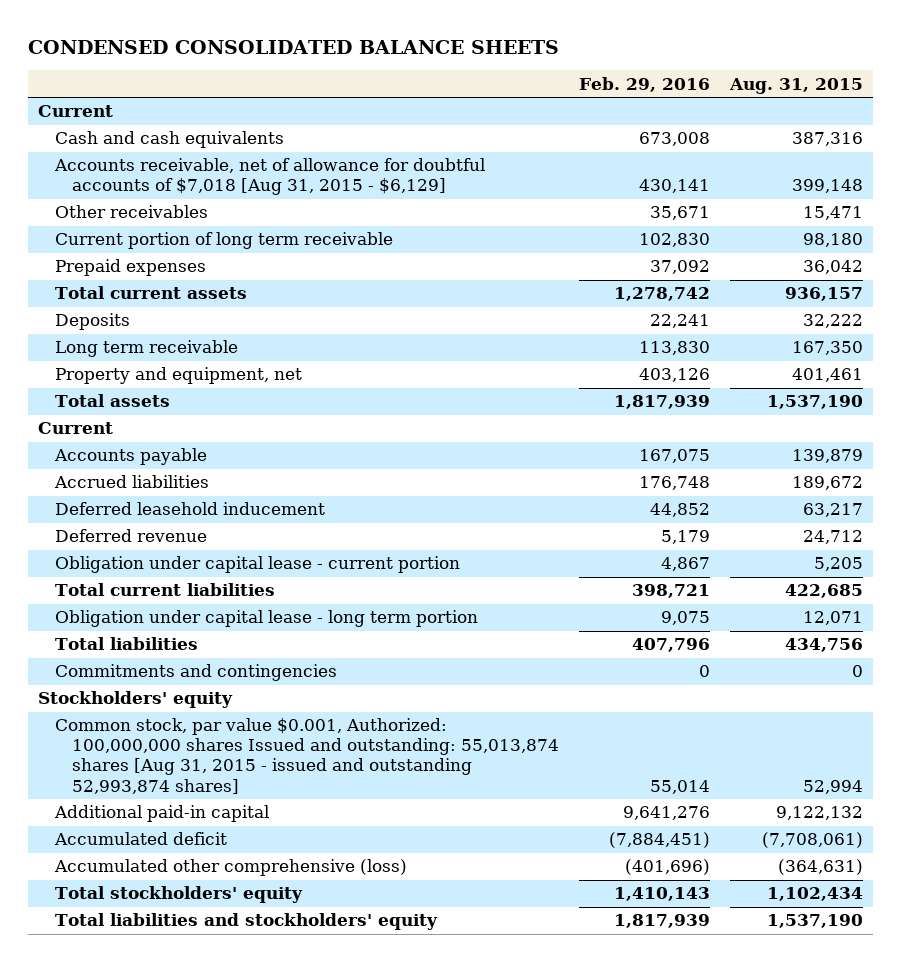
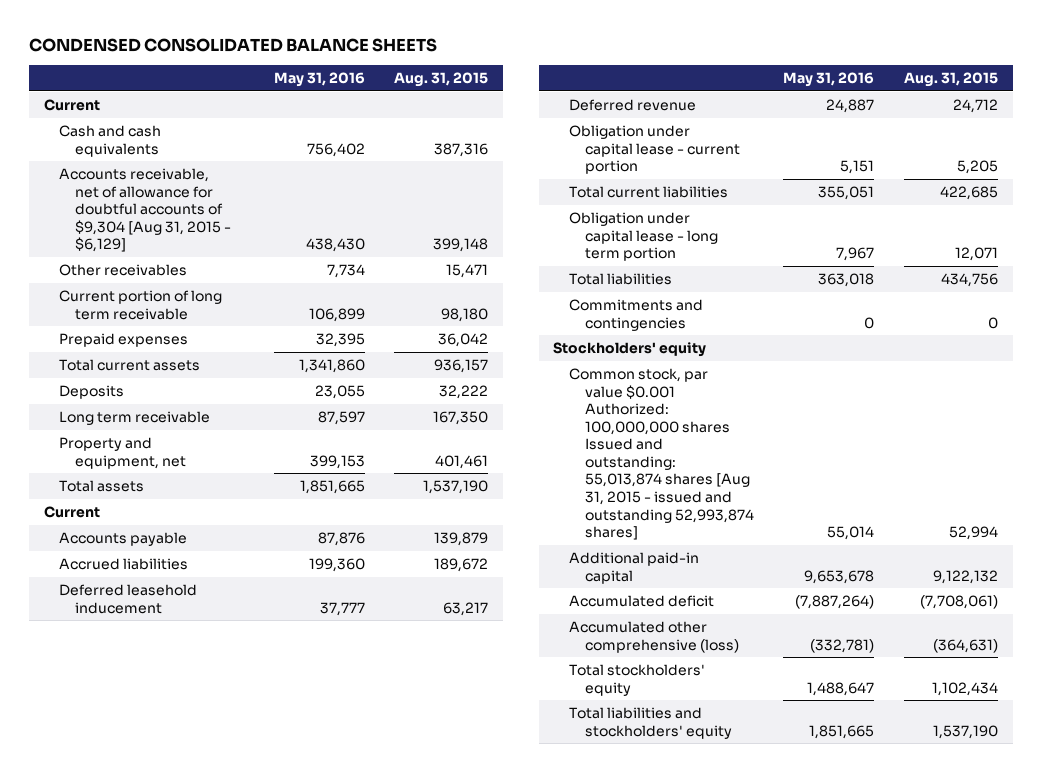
[579,76,711,92] Feb. 29, 2016 -> none
none -> [273,72,365,88] May 31, 2016
[54,158,486,196] Accounts receivable, net of allowance for doubtful accounts of $7,018 [Aug 31, 2015 - $6,129] -> [59,168,231,253] Accounts receivable, net of allowance for doubtful accounts of $9,304 [Aug 31, 2015 - $6,129]
[55,718,560,794] Common stock, par value $0.001, Authorized: 100,000,000 shares Issued and outstanding: 55,013,874 shares [Aug 31, 2015 - issued and outstanding 52,993,874 shares] -> [569,368,754,541] Common stock, par value $0.001 Authorized: 100,000,000 shares Issued and outstanding: 55,013,874 shares [Aug 31, 2015 - issued and outstanding 52,993,874 shares]

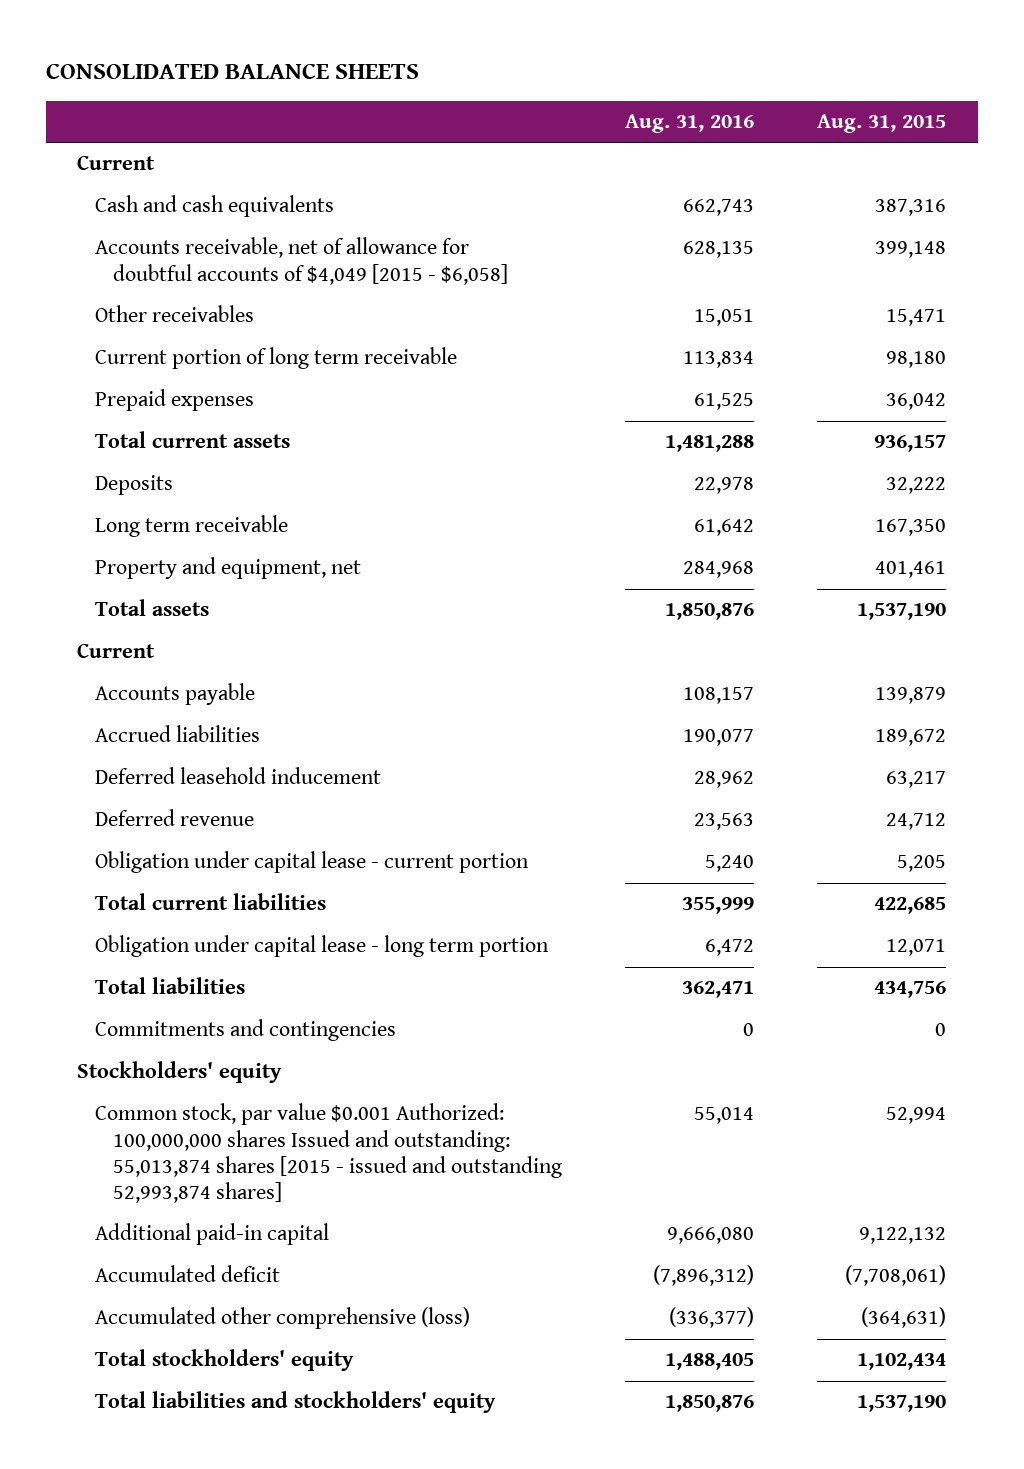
[28,37,437,52] CONDENSED CONSOLIDATED BALANCE SHEETS -> [45,63,419,80] CONSOLIDATED BALANCE SHEETS
[273,72,365,88] May 31, 2016 -> none
none -> [625,114,755,134] Aug. 31, 2016
[59,168,231,253] Accounts receivable, net of allowance for doubtful accounts of $9,304 [Aug 31, 2015 - $6,129] -> [95,237,508,285] Accounts receivable, net of allowance for doubtful accounts of $4,049 [2015 - $6,058]
[569,368,754,541] Common stock, par value $0.001 Authorized: 100,000,000 shares Issued and outstanding: 55,013,874 shares [Aug 31, 2015 - issued and outstanding 52,993,874 shares] -> [95,1103,562,1203] Common stock, par value $0.001 Authorized: 100,000,000 shares Issued and outstanding: 55,013,874 shares [2015 - issued and outstanding 52,993,874 shares]

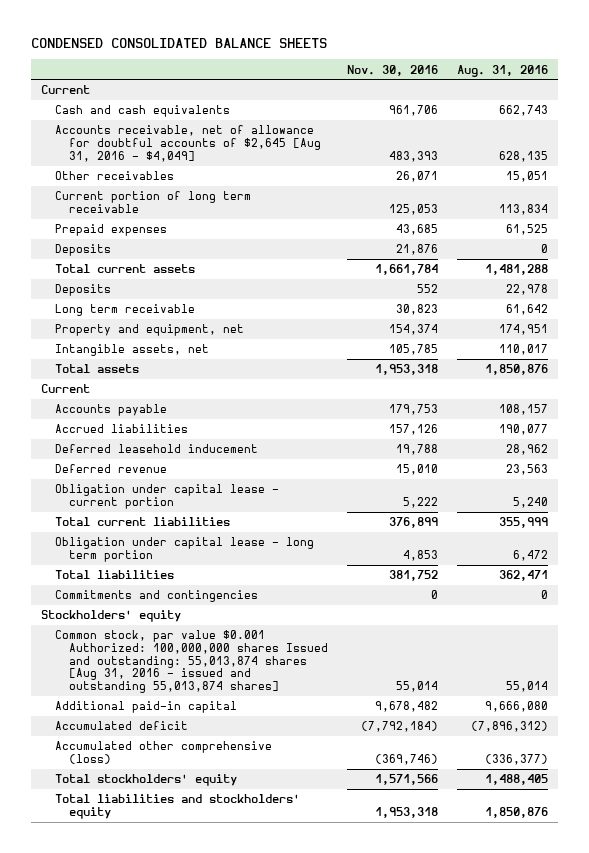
[45,63,419,80] CONSOLIDATED BALANCE SHEETS -> [31,38,328,49] CONDENSED CONSOLIDATED BALANCE SHEETS
[817,114,947,134] Aug. 31, 2015 -> none
none -> [346,64,438,76] Nov. 30, 2016
[95,237,508,285] Accounts receivable, net of allowance for doubtful accounts of $4,049 [2015 - $6,058] -> [54,125,321,162] Accounts receivable, net of allowance for doubtful accounts of $2,645 [Aug 31, 2016 - $4,049]
none -> [54,244,111,257] Deposits
[683,561,755,579] 284,968 -> [499,324,549,336] 174,951
none -> [54,344,209,357] Intangible assets, net
[95,1103,562,1203] Common stock, par value $0.001 Authorized: 100,000,000 shares Issued and outstanding: 55,013,874 shares [2015 - issued and outstanding 52,993,874 shares] -> [54,630,328,694] Common stock, par value $0.001 Authorized: 100,000,000 shares Issued and outstanding: 55,013,874 shares [Aug 31, 2016 - issued and outstanding 55,013,874 shares]

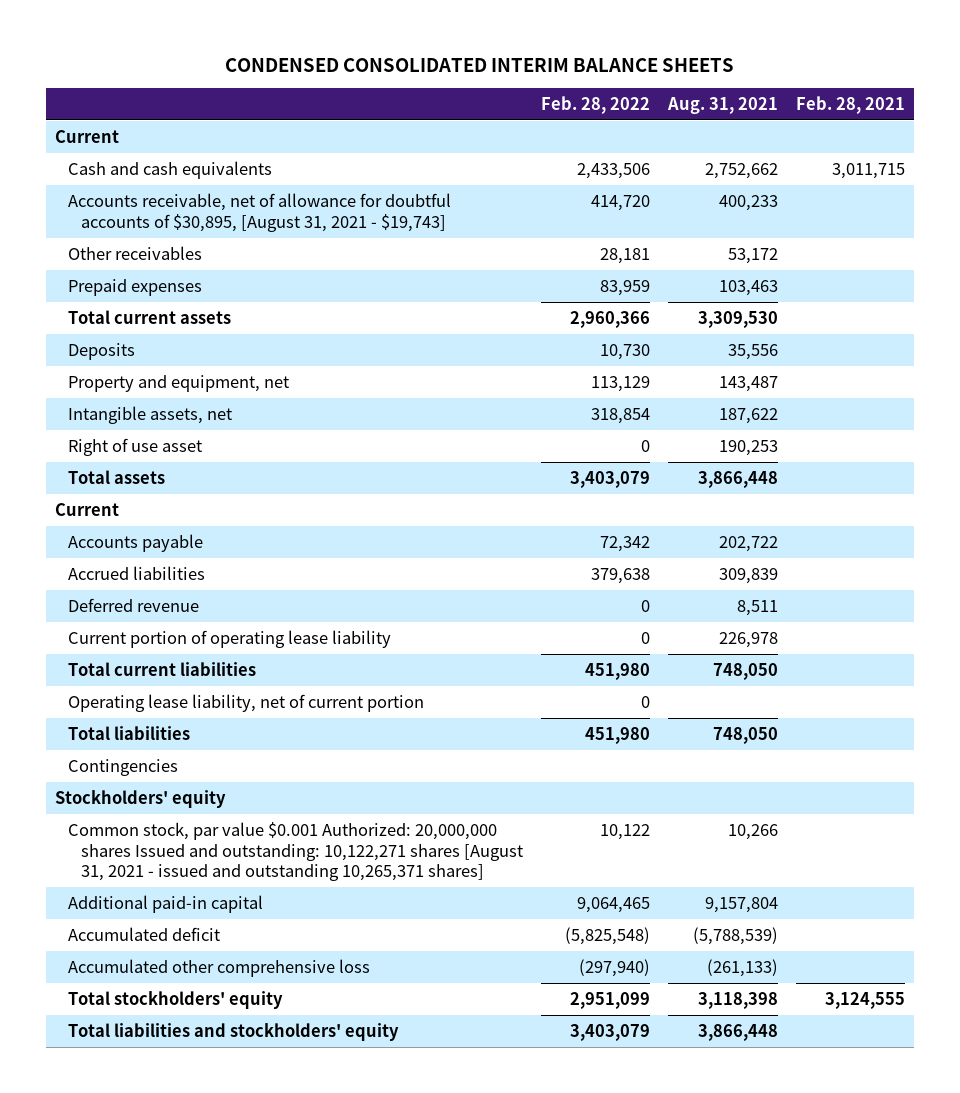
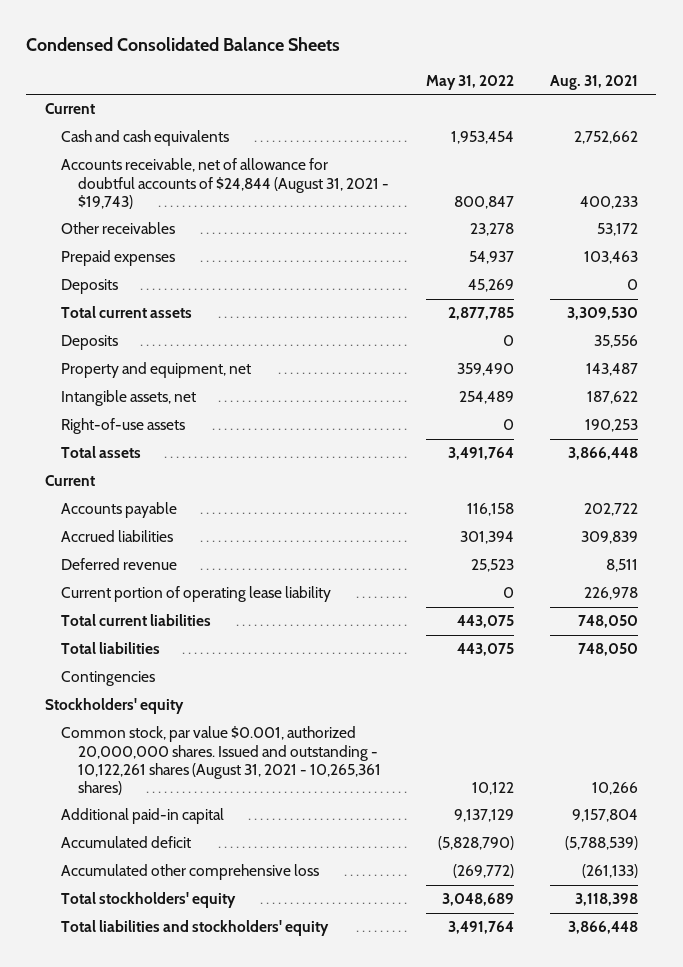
[225,57,735,72] CONDENSED CONSOLIDATED INTERIM BALANCE SHEETS -> [26,36,341,51] Condensed Consolidated Balance Sheets
[541,95,651,114] Feb. 28, 2022 -> none
[796,95,906,114] Feb. 28, 2021 -> none
none -> [425,74,514,90] May 31, 2022
[68,192,452,232] Accounts receivable, net of allowance for doubtful accounts of $30,895, [August 31, 2021 - $19,743] -> [61,158,390,209] Accounts receivable, net of allowance for doubtful accounts of $24,844 (August 31, 2021 - $19,743)
none -> [61,279,119,295] Deposits
[68,437,203,456] Right of use asset -> [61,418,186,435] Right-of-use assets
[68,693,425,712] Operating lease liability, net of current portion -> none
[68,821,524,882] Common stock, par value $0.001 Authorized: 20,000,000 shares Issued and outstanding: 10,122,271 shares [August 31, 2021 - issued and outstanding 10,265,371 shares] -> [61,726,382,795] Common stock, par value $0.001, authorized 20,000,000 shares. Issued and outstanding - 10,122,261 shares (August 31, 2021 - 10,265,361 shares)

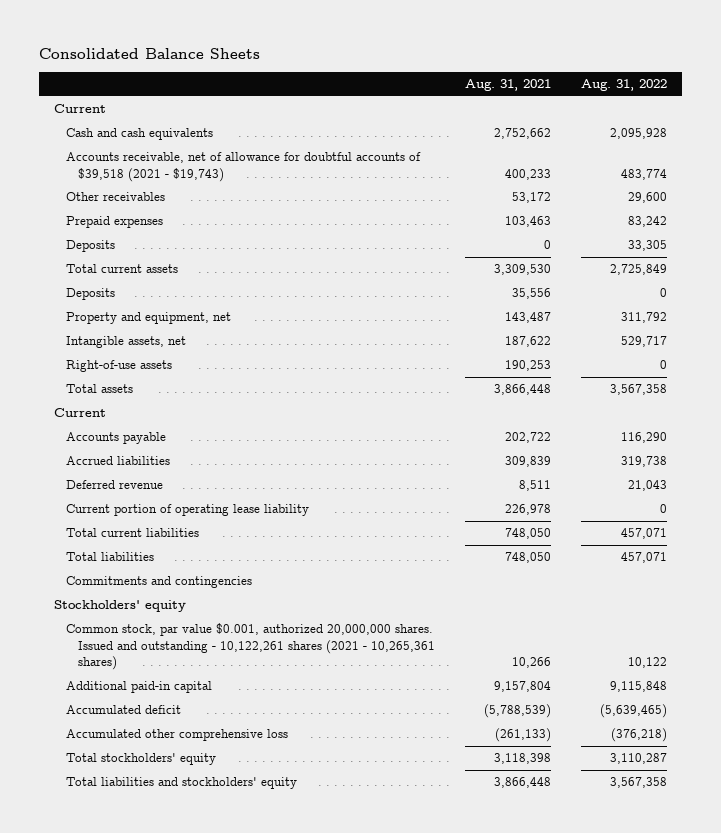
[26,36,341,51] Condensed Consolidated Balance Sheets -> [39,48,261,60] Consolidated Balance Sheets
[425,74,514,90] May 31, 2022 -> none
none -> [580,79,667,92] Aug. 31, 2022
[61,158,390,209] Accounts receivable, net of allowance for doubtful accounts of $24,844 (August 31, 2021 - $19,743) -> [66,152,422,182] Accounts receivable, net of allowance for doubtful accounts of $39,518 (2021 - $19,743)
[61,671,156,687] Contingencies -> [66,576,253,589] Commitments and contingencies
[61,726,382,795] Common stock, par value $0.001, authorized 20,000,000 shares. Issued and outstanding - 10,122,261 shares (August 31, 2021 - 10,265,361 shares) -> [66,623,436,671] Common stock, par value $0.001, authorized 20,000,000 shares. Issued and outstanding - 10,122,261 shares (2021 - 10,265,361 shares)

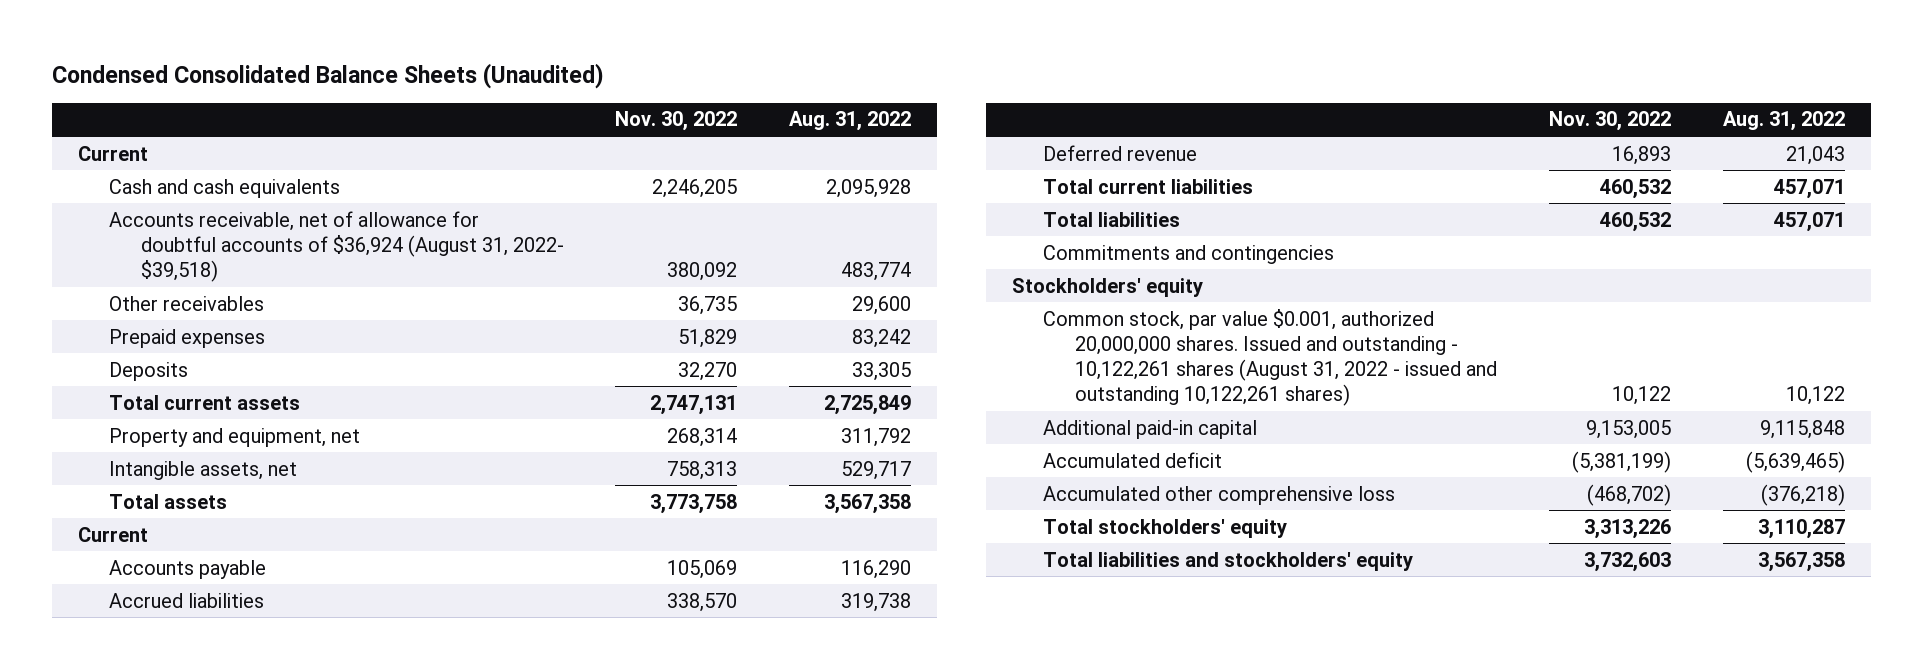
[39,48,261,60] Consolidated Balance Sheets -> [52,62,605,89] Condensed Consolidated Balance Sheets (Unaudited)
[465,79,552,92] Aug. 31, 2021 -> none
none -> [615,111,738,132] Nov. 30, 2022
[66,152,422,182] Accounts receivable, net of allowance for doubtful accounts of $39,518 (2021 - $19,743) -> [109,210,564,282] Accounts receivable, net of allowance for doubtful accounts of $36,924 (August 31, 2022- $39,518)
[66,288,116,301] Deposits -> none
[66,360,173,373] Right-of-use assets -> none
[66,504,310,517] Current portion of operating lease liability -> none
[66,623,436,671] Common stock, par value $0.001, authorized 20,000,000 shares. Issued and outstanding - 10,122,261 shares (2021 - 10,265,361 shares) -> [1043,308,1497,406] Common stock, par value $0.001, authorized 20,000,000 shares. Issued and outstanding - 10,122,261 shares (August 31, 2022 - issued and outstanding 10,122,261 shares)

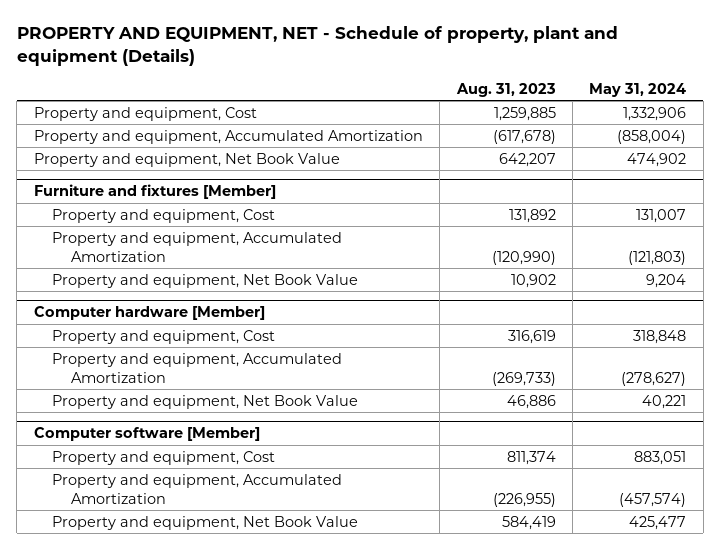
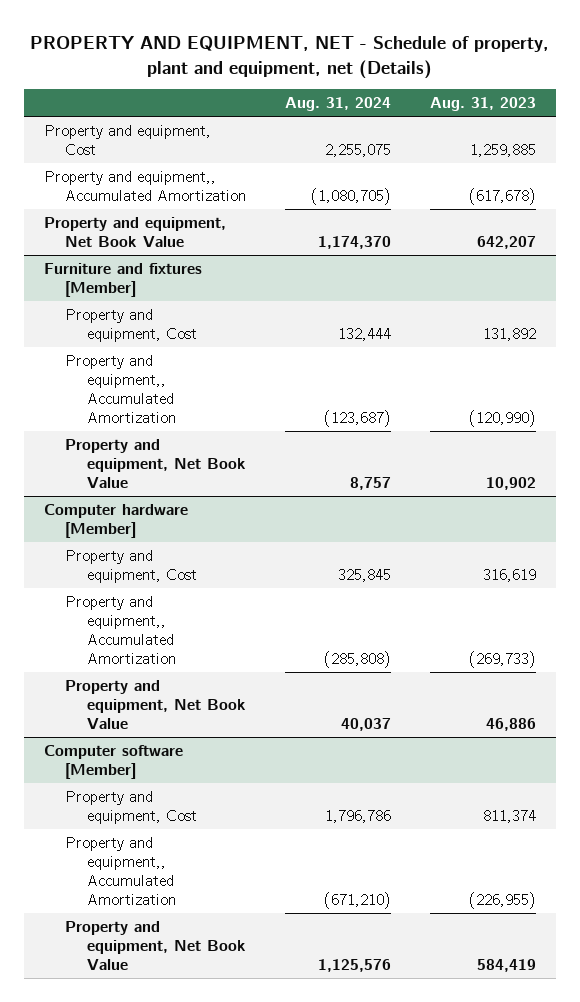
[16,26,618,67] PROPERTY AND EQUIPMENT, NET - Schedule of property, plant and equipment (Details) -> [30,35,550,79] PROPERTY AND EQUIPMENT, NET - Schedule of property, plant and equipment, net (Details)
[589,82,687,97] May 31, 2024 -> none
none -> [285,97,392,112] Aug. 31, 2024
[33,129,423,144] Property and equipment, Accumulated Amortization -> [43,170,247,201] Property and equipment,, Accumulated Amortization
[52,231,343,262] Property and equipment, Accumulated Amortization -> [65,354,176,423] Property and equipment,, Accumulated Amortization
[52,352,343,383] Property and equipment, Accumulated Amortization -> [65,595,176,664] Property and equipment,, Accumulated Amortization
[52,473,343,504] Property and equipment, Accumulated Amortization -> [65,836,176,905] Property and equipment,, Accumulated Amortization

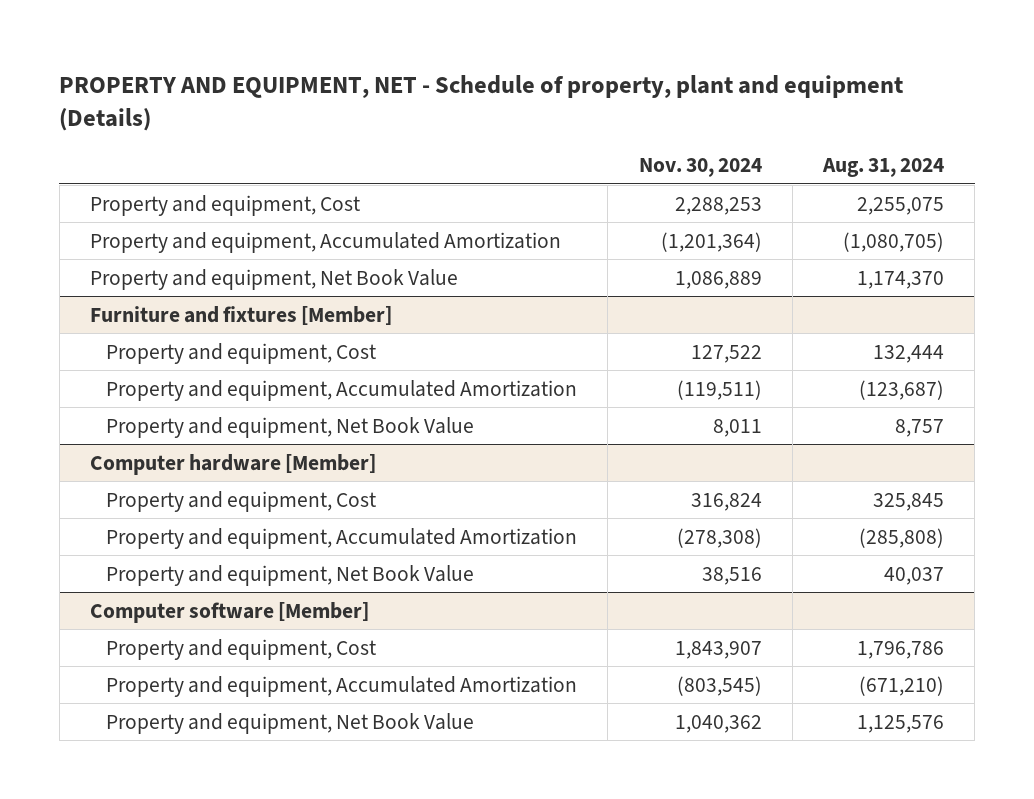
[30,35,550,79] PROPERTY AND EQUIPMENT, NET - Schedule of property, plant and equipment, net (Details) -> [59,74,904,131] PROPERTY AND EQUIPMENT, NET - Schedule of property, plant and equipment (Details)
[430,97,537,112] Aug. 31, 2023 -> none
none -> [638,158,762,178] Nov. 30, 2024
[43,170,247,201] Property and equipment,, Accumulated Amortization -> [90,231,562,253] Property and equipment, Accumulated Amortization
[65,354,176,423] Property and equipment,, Accumulated Amortization -> [106,379,578,401] Property and equipment, Accumulated Amortization
[65,595,176,664] Property and equipment,, Accumulated Amortization -> [106,527,578,549] Property and equipment, Accumulated Amortization
[65,836,176,905] Property and equipment,, Accumulated Amortization -> [106,675,578,697] Property and equipment, Accumulated Amortization

